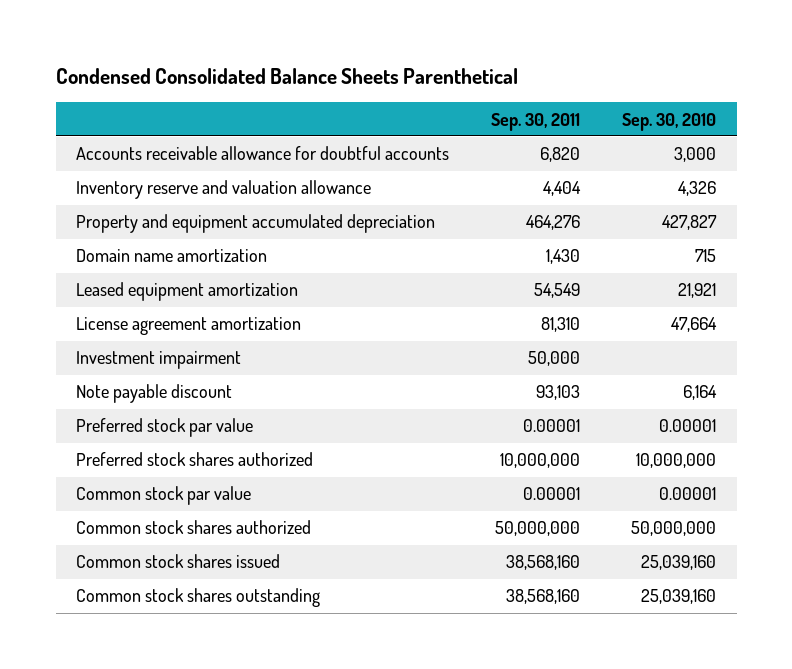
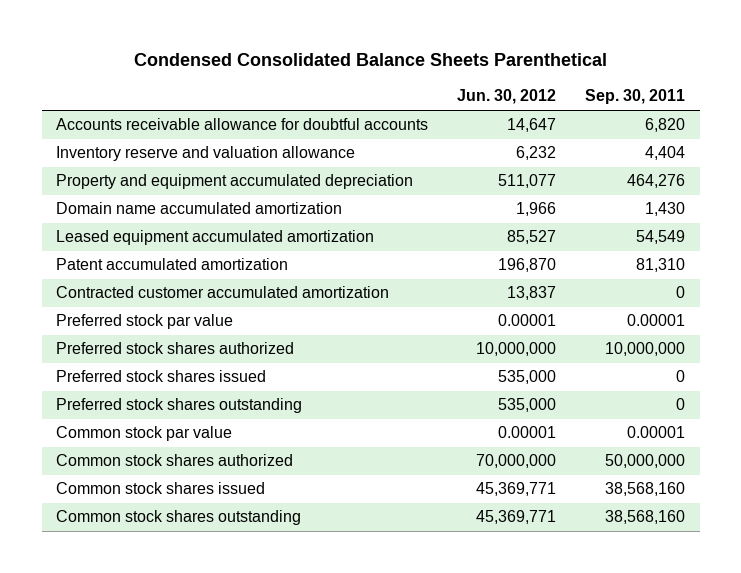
[621,112,716,131] Sep. 30, 2010 -> none
none -> [457,89,557,105] Jun. 30, 2012
[76,351,242,370] Investment impairment -> none
[76,384,233,404] Note payable discount -> none
[76,249,268,263] Domain name amortization -> [56,202,343,215] Domain name accumulated amortization
[76,282,299,302] Leased equipment amortization -> [56,230,375,246] Leased equipment accumulated amortization
[76,317,302,336] License agreement amortization -> [56,258,289,271] Patent accumulated amortization
none -> [56,286,390,299] Contracted customer accumulated amortization
none -> [56,370,267,383] Preferred stock shares issued
none -> [56,398,303,414] Preferred stock shares outstanding

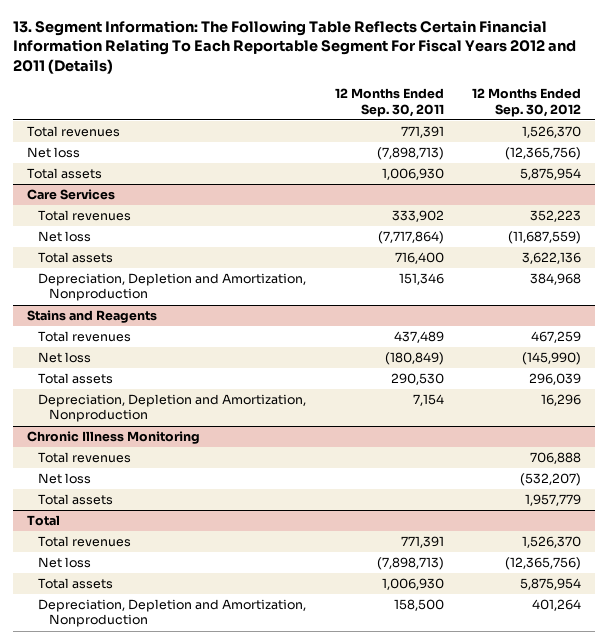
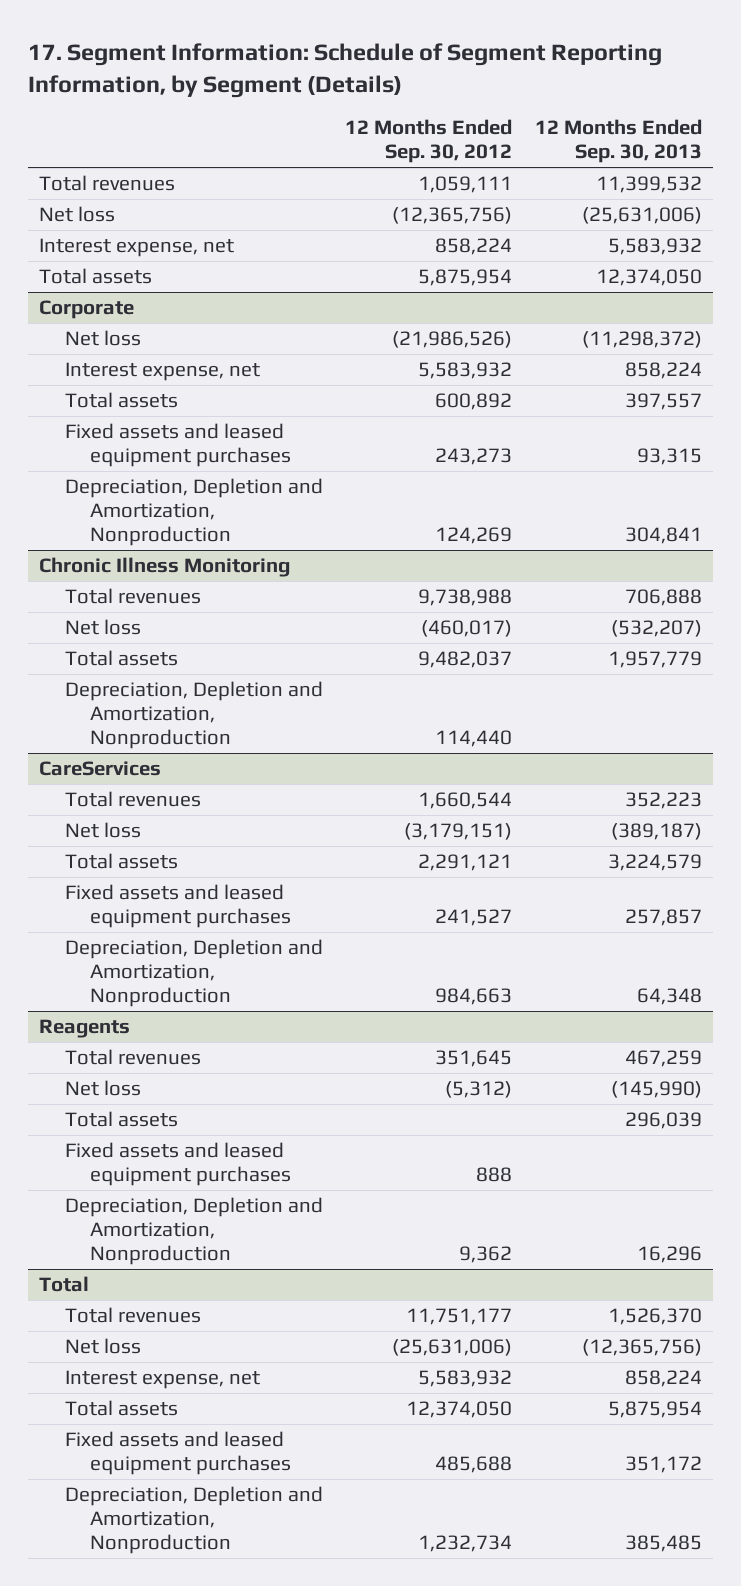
[12,20,576,74] 13. Segment Information: The Following Table Reflects Certain Financial Information Relating To Each Reportable Segment For Fiscal Years 2012 and 2011 (Details) -> [28,42,663,98] 17. Segment Information: Schedule of Segment Reporting Information, by Segment (Details)
[334,88,444,117] 12 Months Ended Sep. 30, 2011 -> none
none -> [534,119,702,164] 12 Months Ended Sep. 30, 2013
[522,126,582,139] 1,526,370 -> [418,176,513,194] 1,059,111
none -> [39,238,235,258] Interest expense, net
[26,189,115,201] Care Services -> none
[38,210,132,222] Total revenues -> none
[26,310,157,324] Stains and Reagents -> none
[38,331,132,343] Total revenues -> none
[38,352,92,364] Net loss -> none
[38,373,114,385] Total assets -> none
[38,394,307,423] Depreciation, Depletion and Amortization, Nonproduction -> none
none -> [39,300,135,320] Corporate
[508,231,582,245] (11,687,559) -> [392,331,513,349] (21,986,526)
none -> [64,362,260,382] Interest expense, net
[522,252,582,265] 3,622,136 -> [435,393,513,411] 600,892
none -> [64,423,292,468] Fixed assets and leased equipment purchases
[530,273,582,286] 384,968 -> [435,527,513,545] 124,269
[530,452,582,465] 706,888 -> [418,589,513,607] 9,738,988
[520,473,582,487] (532,207) -> [421,620,513,638] (460,017)
[525,494,582,507] 1,957,779 -> [418,651,513,669] 9,482,037
none -> [64,681,323,750] Depreciation, Depletion and Amortization, Nonproduction
none -> [39,761,162,777] CareServices
none -> [64,791,201,808] Total revenues
none -> [64,822,141,839] Net loss
none -> [64,853,178,870] Total assets
none -> [64,884,292,929] Fixed assets and leased equipment purchases
none -> [64,939,323,1008] Depreciation, Depletion and Amortization, Nonproduction
none -> [39,1019,131,1039] Reagents
none -> [64,1049,201,1066] Total revenues
none -> [64,1080,141,1097] Net loss
none -> [64,1111,178,1128] Total assets
none -> [64,1142,292,1187] Fixed assets and leased equipment purchases
none -> [64,1197,323,1266] Depreciation, Depletion and Amortization, Nonproduction
[522,536,582,549] 1,526,370 -> [406,1308,513,1326] 11,751,177
[505,557,582,571] (12,365,756) -> [392,1339,513,1357] (25,631,006)
none -> [64,1370,260,1390] Interest expense, net
[520,578,582,591] 5,875,954 -> [406,1401,513,1419] 12,374,050
none -> [64,1431,292,1476] Fixed assets and leased equipment purchases
[532,599,582,612] 401,264 -> [418,1535,513,1553] 1,232,734

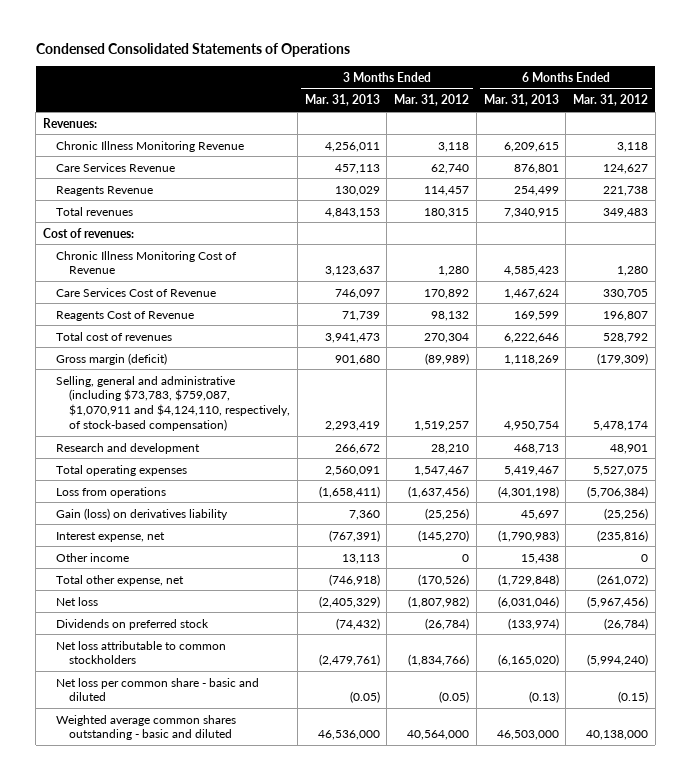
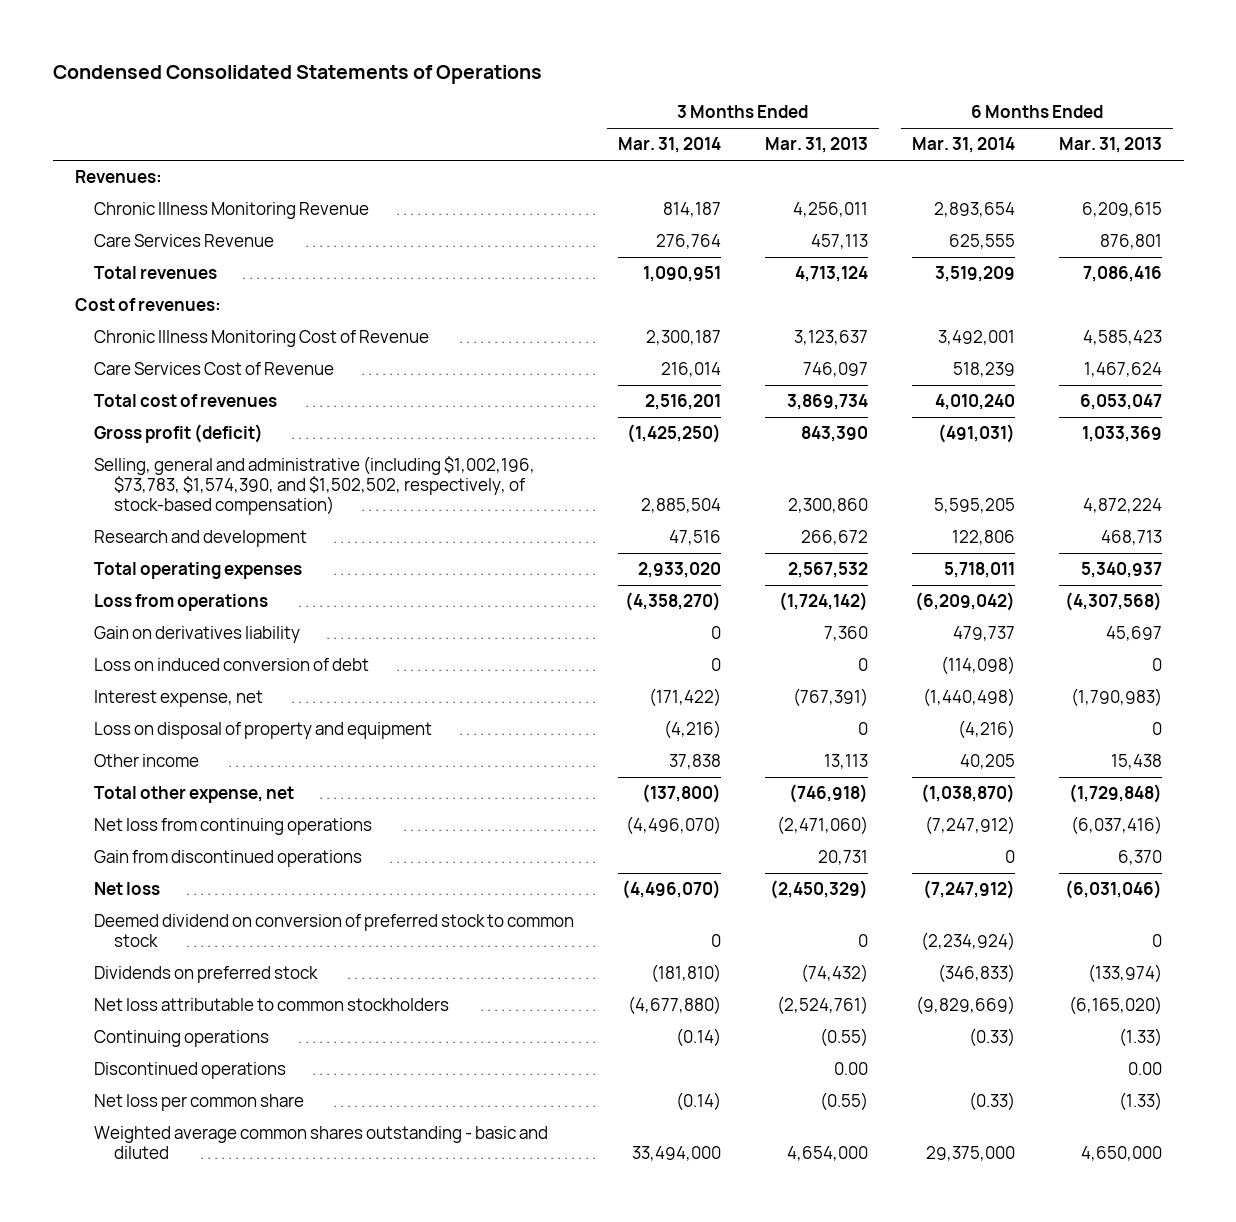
[394,94,470,107] Mar. 31, 2012 -> none
[572,94,648,107] Mar. 31, 2012 -> none
none -> [618,137,722,154] Mar. 31, 2014
none -> [911,137,1015,154] Mar. 31, 2014
[56,185,154,196] Reagents Revenue -> none
[324,207,380,218] 4,843,153 -> [794,266,868,283] 4,713,124
[503,207,559,218] 7,340,915 -> [1082,266,1162,283] 7,086,416
[56,310,195,321] Reagents Cost of Revenue -> none
[324,332,380,343] 3,941,473 -> [786,394,868,411] 3,869,734
[503,332,559,343] 6,222,646 -> [1079,394,1162,411] 6,053,047
[56,352,168,365] Gross margin (deficit) -> [94,424,264,444] Gross profit (deficit)
[334,354,380,365] 901,680 -> [800,426,868,443] 843,390
[503,354,559,365] 1,118,269 -> [1081,426,1162,443] 1,033,369
[56,375,291,431] Selling, general and administrative (including $73,783, $759,087, $1,070,911 and $4,124,110, respectively, of stock-based compensation) -> [94,456,536,515] Selling, general and administrative (including $1,002,196, $73,783, $1,574,390, and $1,502,502, respectively, of stock-based compensation)
[324,420,380,431] 2,293,419 -> [787,497,868,513] 2,300,860
[503,420,559,431] 4,950,754 -> [1082,497,1162,513] 4,872,224
[324,465,380,476] 2,560,091 -> [787,562,868,579] 2,567,532
[503,465,559,476] 5,419,467 -> [1080,562,1162,579] 5,340,937
[318,485,380,498] (1,658,411) -> [778,592,868,612] (1,724,142)
[497,485,559,498] (4,301,198) -> [1064,592,1162,612] (4,307,568)
[56,507,229,520] Gain (loss) on derivatives liability -> [94,626,301,644] Gain on derivatives liability
none -> [94,658,370,672] Loss on induced conversion of debt
none -> [94,722,433,740] Loss on disposal of property and equipment
none -> [94,818,373,836] Net loss from continuing operations
none -> [94,850,363,868] Gain from discontinued operations
[318,595,380,608] (2,405,329) -> [769,880,868,900] (2,450,329)
none -> [94,914,575,948] Deemed dividend on conversion of preferred stock to common stock
[318,654,380,667] (2,479,761) -> [776,996,868,1016] (2,524,761)
none -> [94,1030,270,1048] Continuing operations
none -> [94,1062,287,1080] Discontinued operations
[56,677,260,702] Net loss per common share - basic and diluted -> [94,1094,305,1112] Net loss per common share
[349,691,380,704] (0.05) -> [819,1092,868,1112] (0.55)
[528,691,559,704] (0.13) -> [1118,1092,1162,1112] (1.33)
[317,730,380,741] 46,536,000 -> [786,1146,868,1162] 4,654,000
[496,730,559,741] 46,503,000 -> [1080,1146,1162,1162] 4,650,000

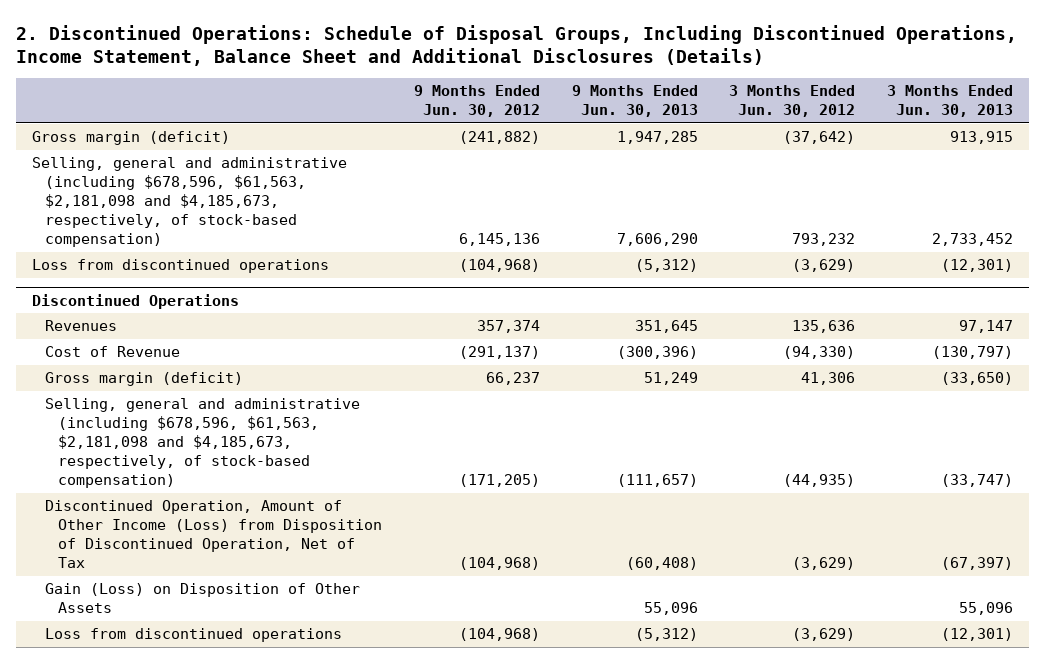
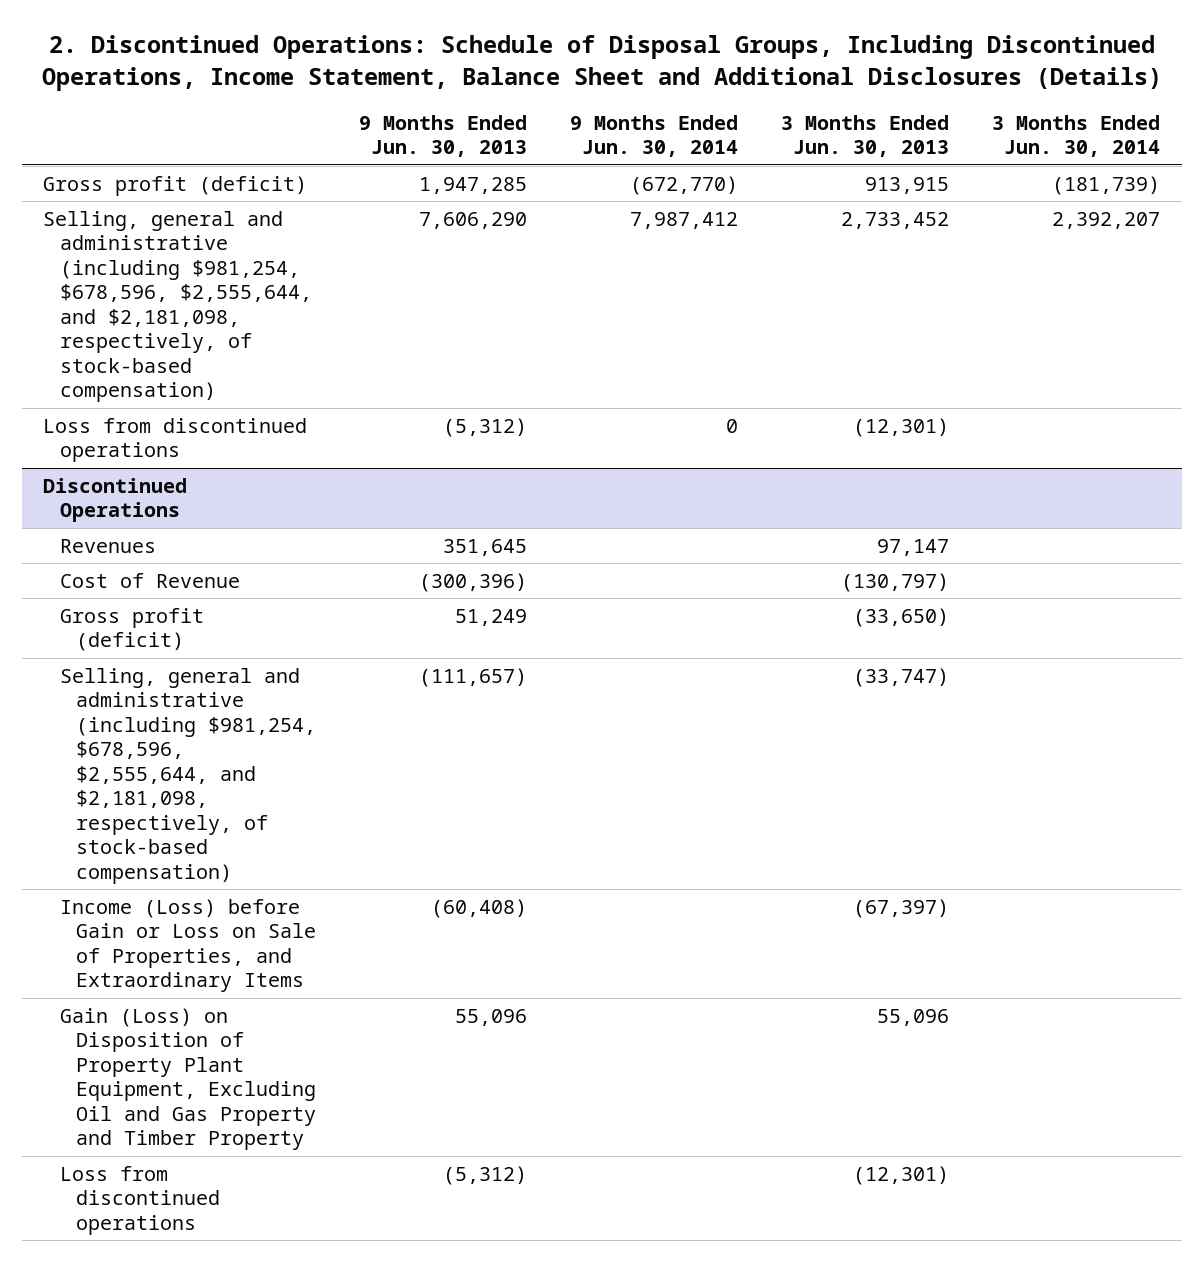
[414,85,541,118] 9 Months Ended Jun. 30, 2012 -> none
[729,85,856,118] 3 Months Ended Jun. 30, 2012 -> none
none -> [570,114,739,158] 9 Months Ended Jun. 30, 2014
none -> [992,114,1161,158] 3 Months Ended Jun. 30, 2014
[32,131,231,146] Gross margin (deficit) -> [43,175,308,196] Gross profit (deficit)
[32,157,348,248] Selling, general and administrative (including $678,596, $61,563, $2,181,098 and $4,185,673, respectively, of stock-based compensation) -> [43,210,312,403] Selling, general and administrative (including $981,254, $678,596, $2,555,644, and $2,181,098, respectively, of stock-based compensation)
[45,372,244,387] Gross margin (deficit) -> [59,607,204,652] Gross profit (deficit)
[45,398,361,489] Selling, general and administrative (including $678,596, $61,563, $2,181,098 and $4,185,673, respectively, of stock-based compensation) -> [59,667,317,884] Selling, general and administrative (including $981,254, $678,596, $2,555,644, and $2,181,098, respectively, of stock-based compensation)
[45,500,383,569] Discontinued Operation, Amount of Other Income (Loss) from Disposition of Discontinued Operation, Net of Tax -> [59,898,317,993] Income (Loss) before Gain or Loss on Sale of Properties, and Extraordinary Items
[45,583,361,614] Gain (Loss) on Disposition of Other Assets -> [59,1007,317,1151] Gain (Loss) on Disposition of Property Plant Equipment, Excluding Oil and Gas Property and Timber Property

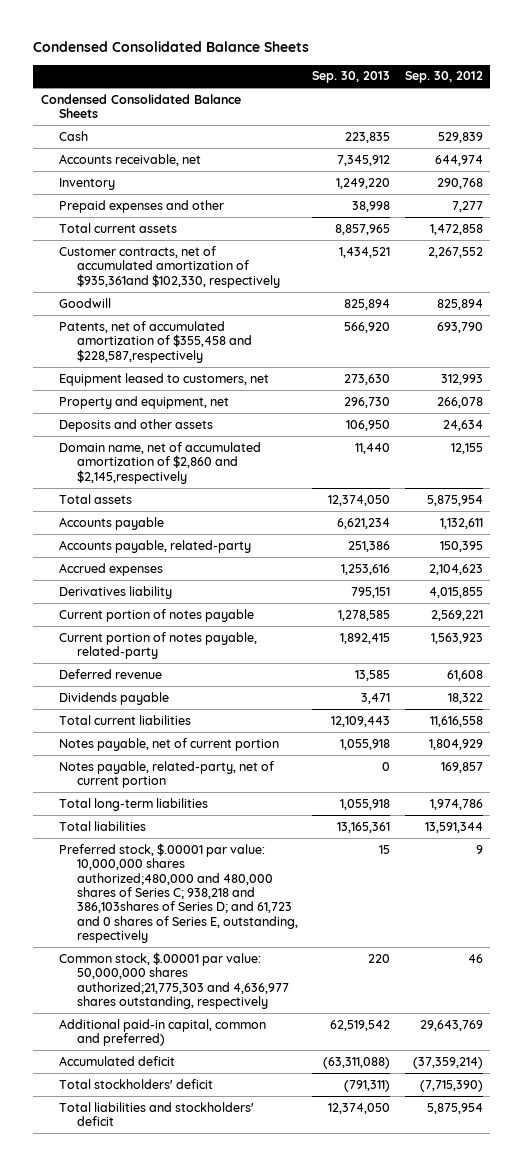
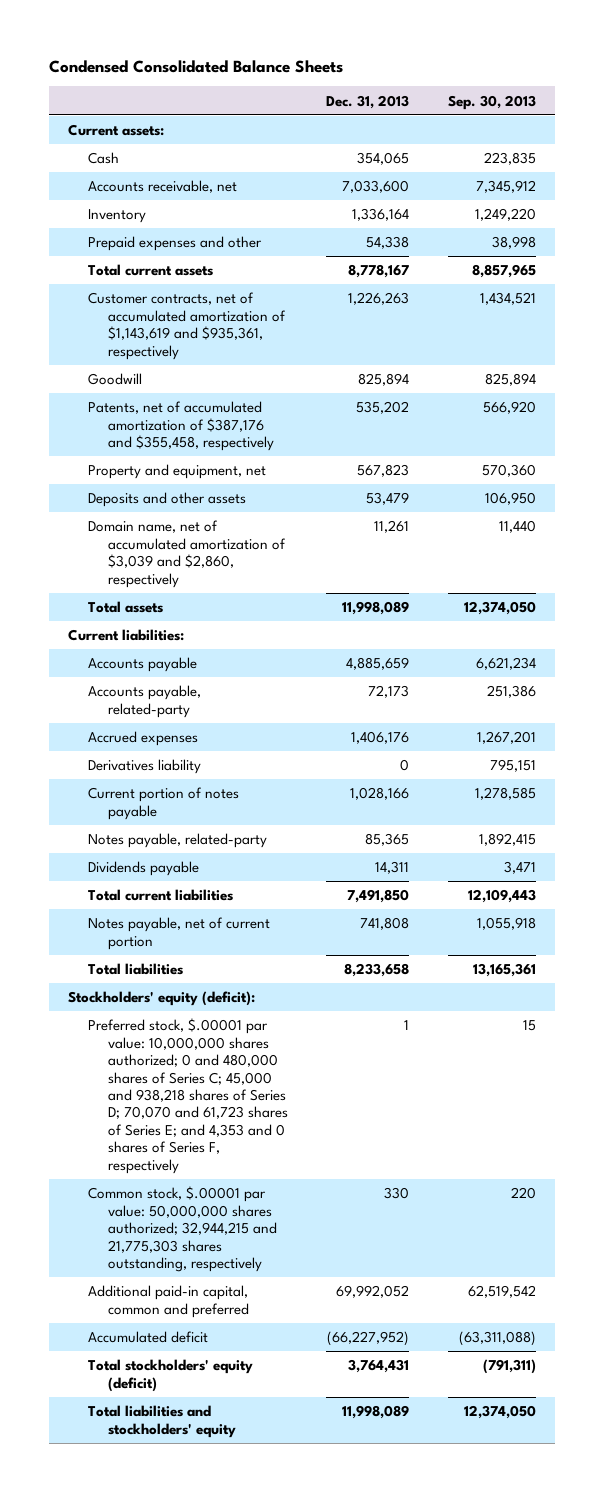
[404,71,483,84] Sep. 30, 2012 -> none
none -> [326,94,410,109] Dec. 31, 2013
[40,93,241,119] Condensed Consolidated Balance Sheets -> none
none -> [67,124,164,137] Current assets:
[58,245,280,288] Customer contracts, net of accumulated amortization of $935,361and $102,330, respectively -> [87,292,286,360] Customer contracts, net of accumulated amortization of $1,143,619 and $935,361, respectively
[58,372,269,386] Equipment leased to customers, net -> none
[58,320,252,363] Patents, net of accumulated amortization of $355,458 and $228,587,respectively -> [87,401,274,452] Patents, net of accumulated amortization of $387,176 and $355,458, respectively
[344,396,391,408] 296,730 -> [482,464,537,478] 570,360
[58,441,261,484] Domain name, net of accumulated amortization of $2,860 and $2,145,respectively -> [87,520,286,588] Domain name, net of accumulated amortization of $3,039 and $2,860, respectively
none -> [67,629,184,642] Current liabilities:
[341,563,391,575] 1,253,616 -> [477,731,537,745] 1,267,201
[58,668,162,679] Deferred revenue -> none
[58,631,257,660] Current portion of notes payable, related-party -> [87,833,267,849] Notes payable, related-party
[58,760,274,789] Notes payable, related-party, net of current portion -> none
[58,797,208,811] Total long-term liabilities -> none
none -> [67,991,255,1007] Stockholders' equity (deficit):
[58,842,298,944] Preferred stock, $.00001 par value: 10,000,000 shares authorized;480,000 and 480,000 shares of Series C; 938,218 and 386,103shares of Series D; and 61,723 and 0 shares of Series E, outstanding, respectively -> [87,1018,288,1174] Preferred stock, $.00001 par value: 10,000,000 shares authorized; 0 and 480,000 shares of Series C; 45,000 and 938,218 shares of Series D; 70,070 and 61,723 shares of Series E; and 4,353 and 0 shares of Series F, respectively
[58,951,289,1009] Common stock, $.00001 par value: 50,000,000 shares authorized;21,775,303 and 4,636,977 shares outstanding, respectively -> [87,1186,277,1272] Common stock, $.00001 par value: 50,000,000 shares authorized; 32,944,215 and 21,775,303 shares outstanding, respectively
[58,1018,266,1047] Additional paid-in capital, common and preferred) -> [87,1285,249,1318] Additional paid-in capital, common and preferred
[58,1078,213,1089] Total stockholders' deficit -> [87,1359,253,1392] Total stockholders' equity (deficit)
[58,1101,254,1127] Total liabilities and stockholders' deficit -> [87,1405,236,1438] Total liabilities and stockholders' equity

